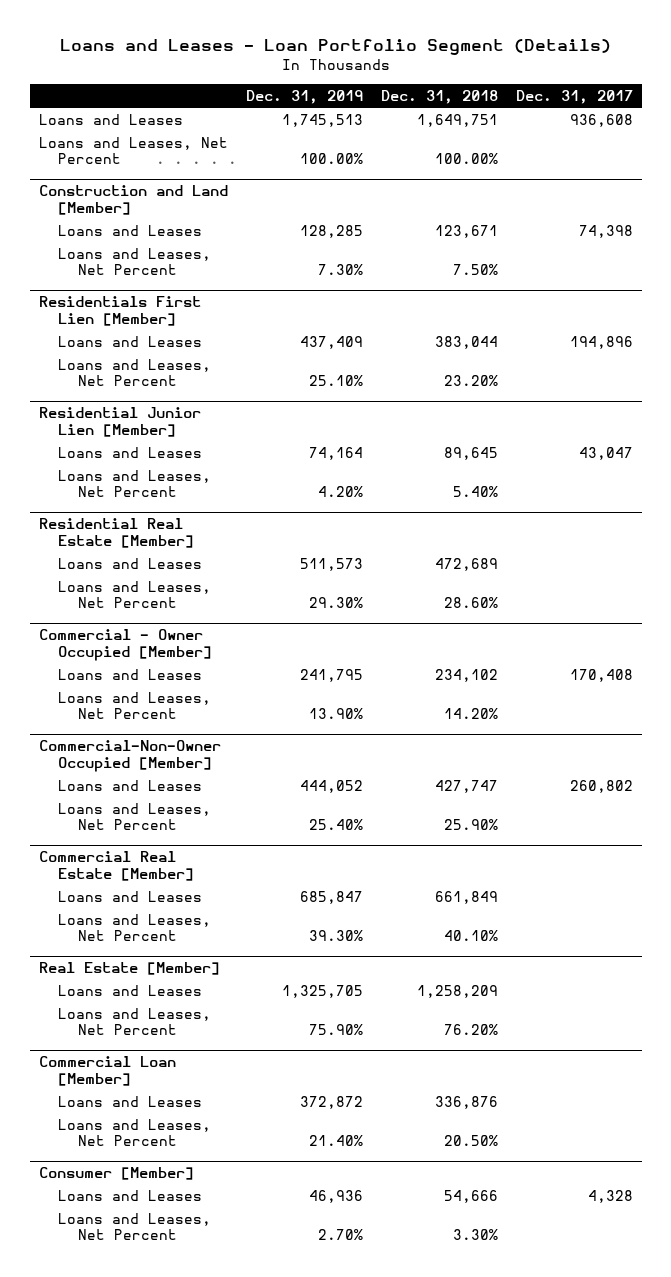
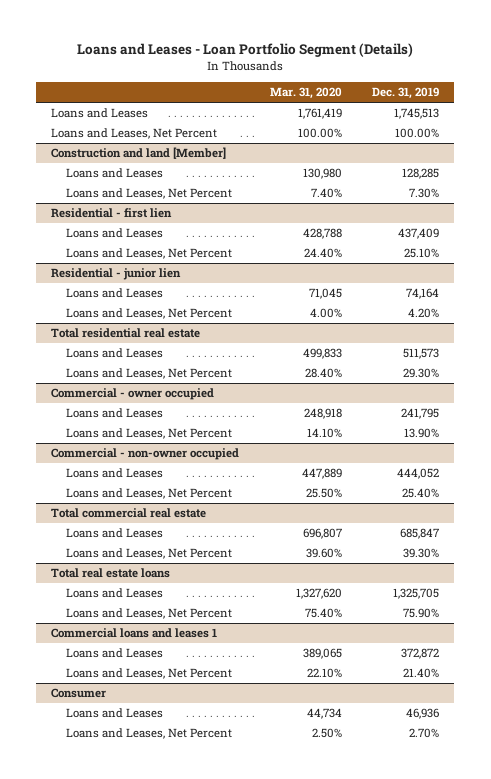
[380,90,498,105] Dec. 31, 2018 -> none
[515,90,633,105] Dec. 31, 2017 -> none
none -> [269,86,342,99] Mar. 31, 2020
[38,185,228,215] Construction and Land [Member] -> [51,147,227,160] Construction and land [Member]
[38,296,201,326] Residentials First Lien [Member] -> [51,208,173,219] Residential - first lien
[38,407,201,437] Residential Junior Lien [Member] -> [51,268,182,281] Residential - junior lien
[38,518,195,548] Residential Real Estate [Member] -> [51,328,201,339] Total residential real estate
[38,629,213,661] Commercial - Owner Occupied [Member] -> [51,388,215,401] Commercial - owner occupied
[38,740,221,772] Commercial-Non-Owner Occupied [Member] -> [51,448,240,461] Commercial - non-owner occupied
[38,851,195,881] Commercial Real Estate [Member] -> [51,508,207,519] Total commercial real estate
[38,962,220,976] Real Estate [Member] -> [51,568,171,579] Total real estate loans
[38,1056,176,1086] Commercial Loan [Member] -> [51,628,218,639] Commercial loans and leases 1
[38,1167,194,1181] Consumer [Member] -> [51,688,107,699] Consumer

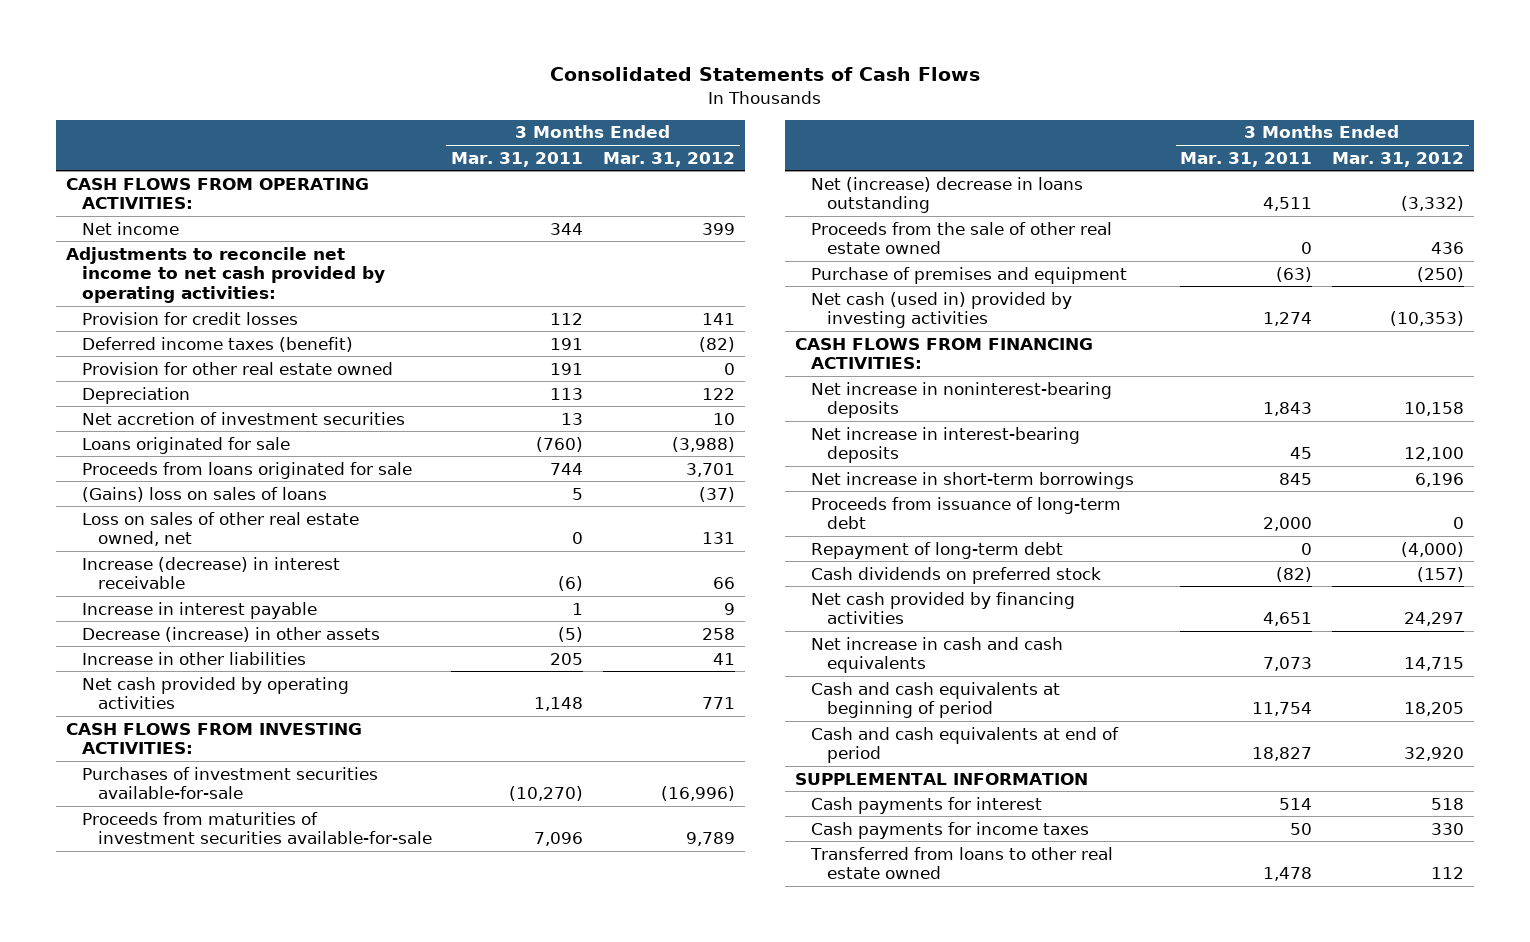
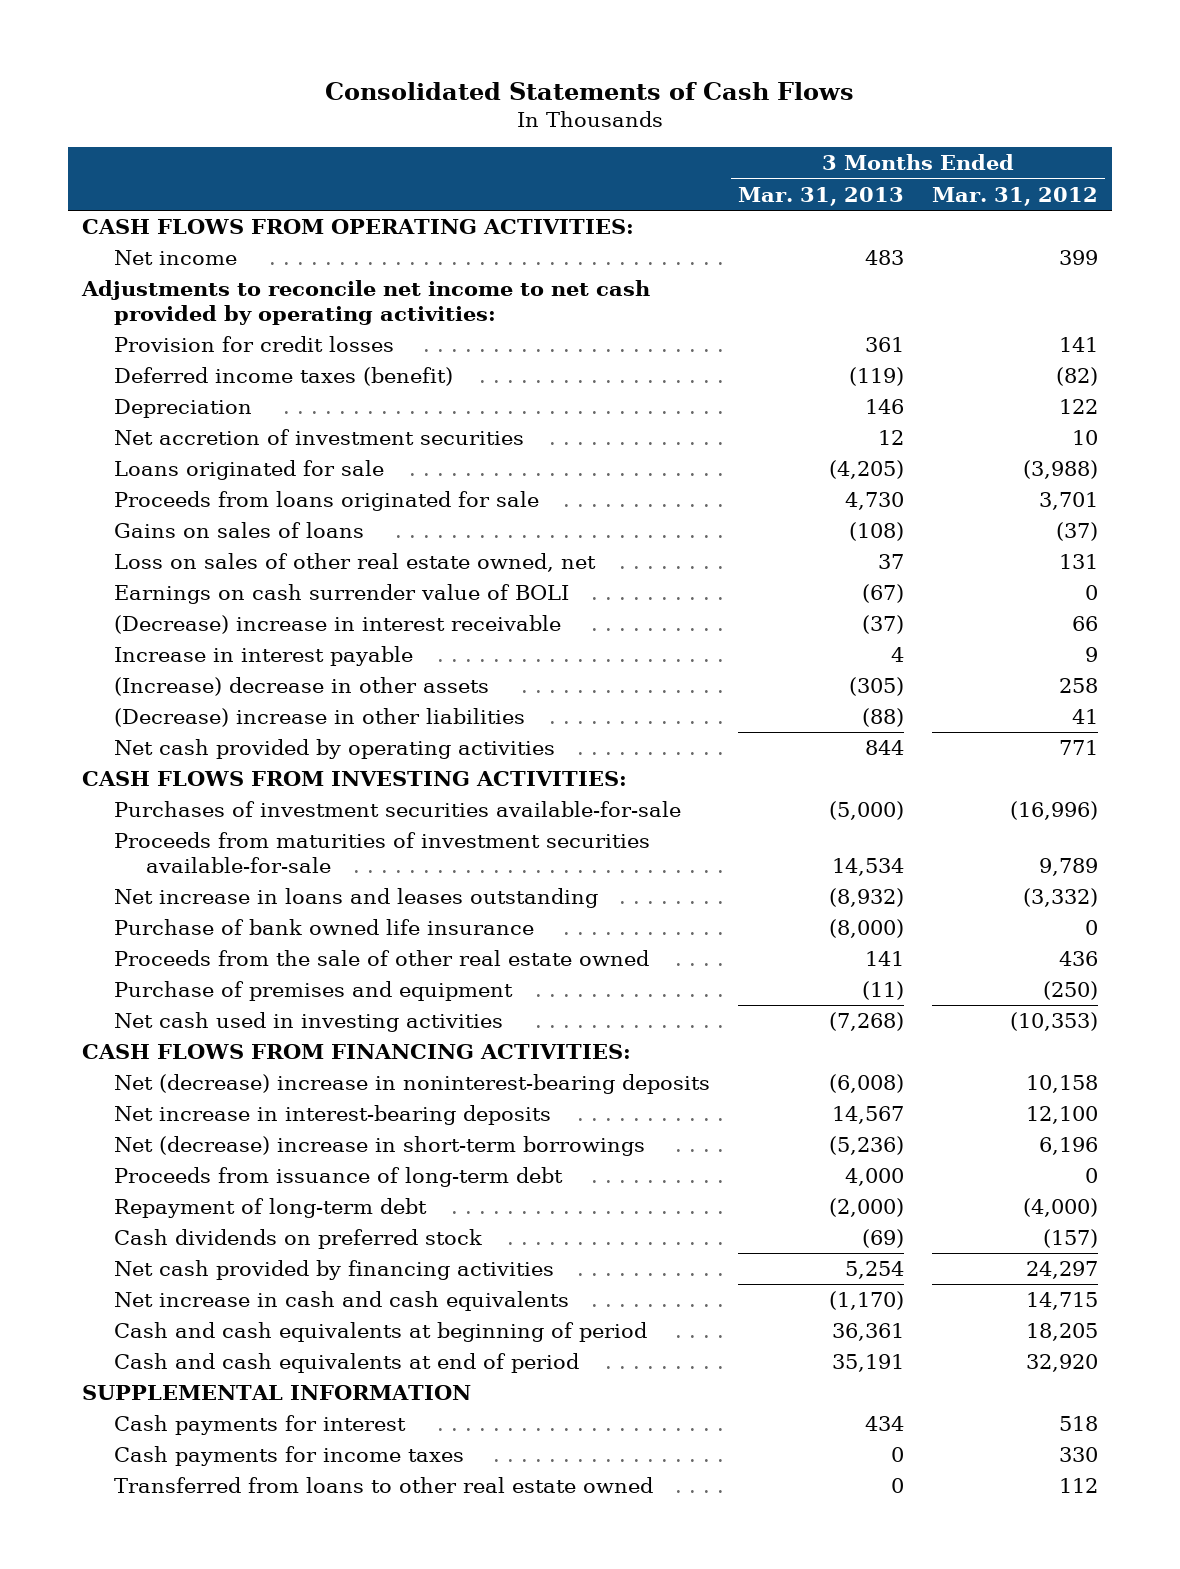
[451,151,584,167] Mar. 31, 2011 -> none
none -> [737,186,904,206] Mar. 31, 2013
[81,361,393,375] Provision for other real estate owned -> none
[81,486,327,502] (Gains) loss on sales of loans -> [113,522,364,539] Gains on sales of loans
none -> [113,584,569,605] Earnings on cash surrender value of BOLI
[81,556,340,590] Increase (decrease) in interest receivable -> [113,615,561,635] (Decrease) increase in interest receivable
[81,626,380,642] Decrease (increase) in other assets -> [113,677,489,697] (Increase) decrease in other assets
[81,651,306,665] Increase in other liabilities -> [113,708,525,728] (Decrease) increase in other liabilities
[810,176,1083,214] Net (increase) decrease in loans outstanding -> [113,888,598,909] Net increase in loans and leases outstanding
none -> [113,919,534,936] Purchase of bank owned life insurance
[810,291,1072,329] Net cash (used in) provided by investing activities -> [113,1012,503,1033] Net cash used in investing activities
[810,381,1112,419] Net increase in noninterest-bearing deposits -> [113,1074,710,1095] Net (decrease) increase in noninterest-bearing deposits
[810,471,1134,489] Net increase in short-term borrowings -> [113,1136,645,1157] Net (decrease) increase in short-term borrowings

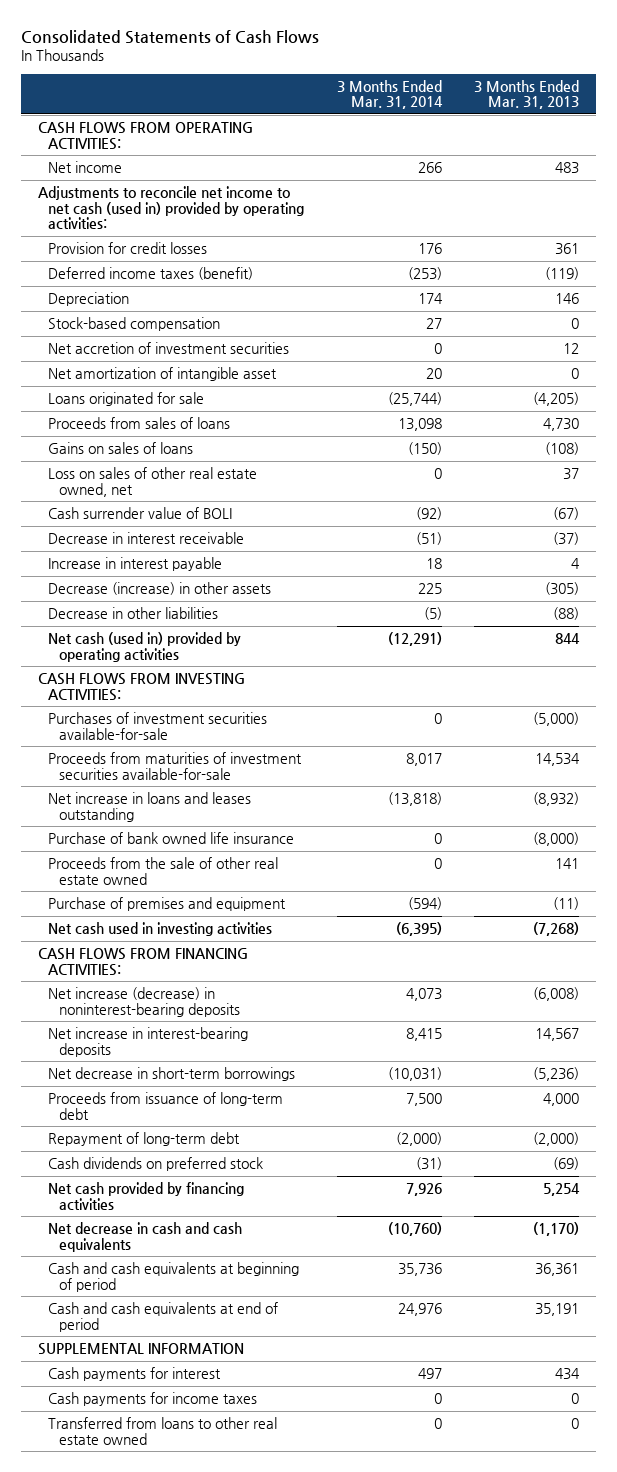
[931,186,1098,206] Mar. 31, 2012 -> none
none -> [336,79,443,110] 3 Months Ended Mar. 31, 2014
[80,280,650,325] Adjustments to reconcile net income to net cash provided by operating activities: -> [37,185,305,230] Adjustments to reconcile net income to net cash (used in) provided by operating activities:
none -> [48,316,221,331] Stock-based compensation
none -> [48,366,278,381] Net amortization of intangible asset
[113,491,539,512] Proceeds from loans originated for sale -> [48,416,231,429] Proceeds from sales of loans
[113,584,569,605] Earnings on cash surrender value of BOLI -> [48,506,233,519] Cash surrender value of BOLI
[113,615,561,635] (Decrease) increase in interest receivable -> [48,531,245,544] Decrease in interest receivable
[113,677,489,697] (Increase) decrease in other assets -> [48,581,272,595] Decrease (increase) in other assets
[113,708,525,728] (Decrease) increase in other liabilities -> [48,606,219,619] Decrease in other liabilities
[113,739,555,760] Net cash provided by operating activities -> [48,631,242,662] Net cash (used in) provided by operating activities
[113,1074,710,1095] Net (decrease) increase in noninterest-bearing deposits -> [48,986,240,1017] Net increase (decrease) in noninterest-bearing deposits
[113,1136,645,1157] Net (decrease) increase in short-term borrowings -> [48,1066,296,1081] Net decrease in short-term borrowings
[113,1291,569,1312] Net increase in cash and cash equivalents -> [48,1221,243,1252] Net decrease in cash and cash equivalents

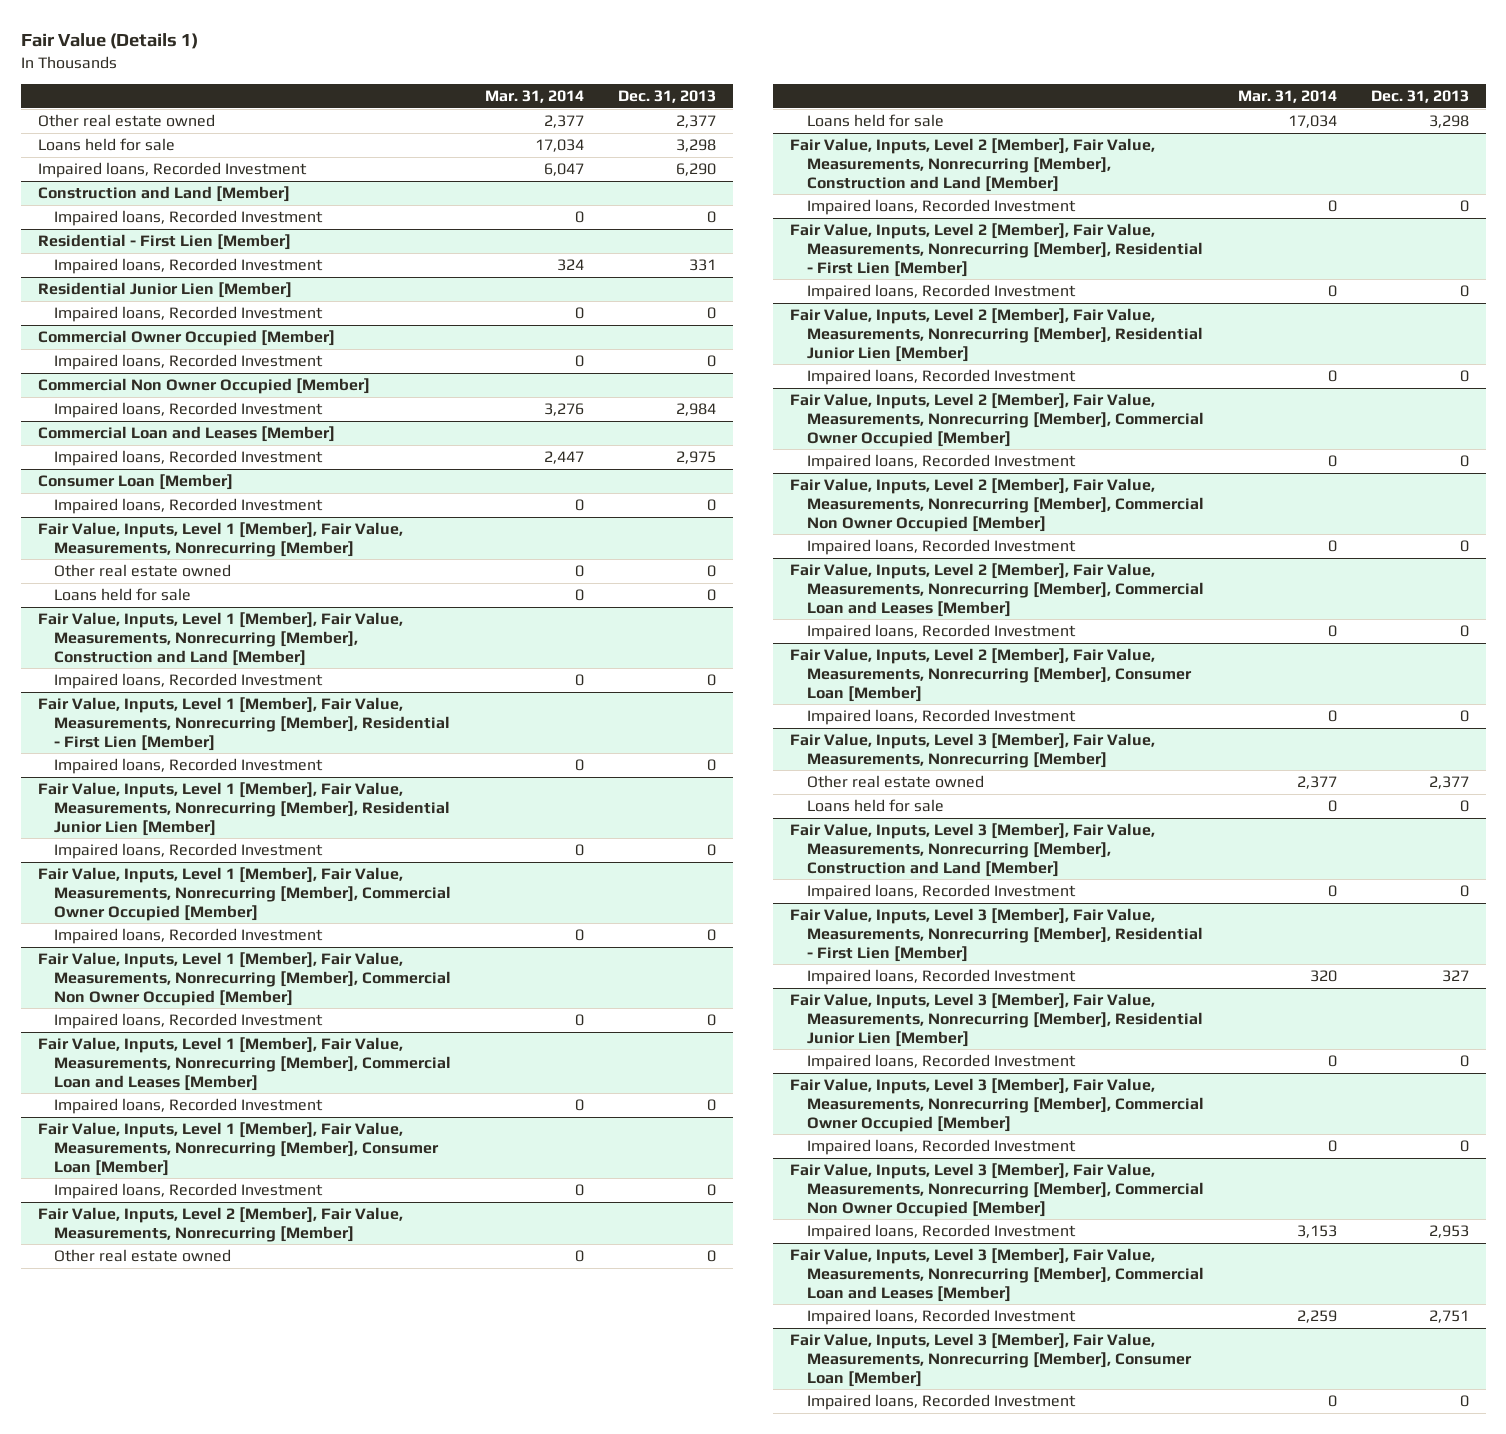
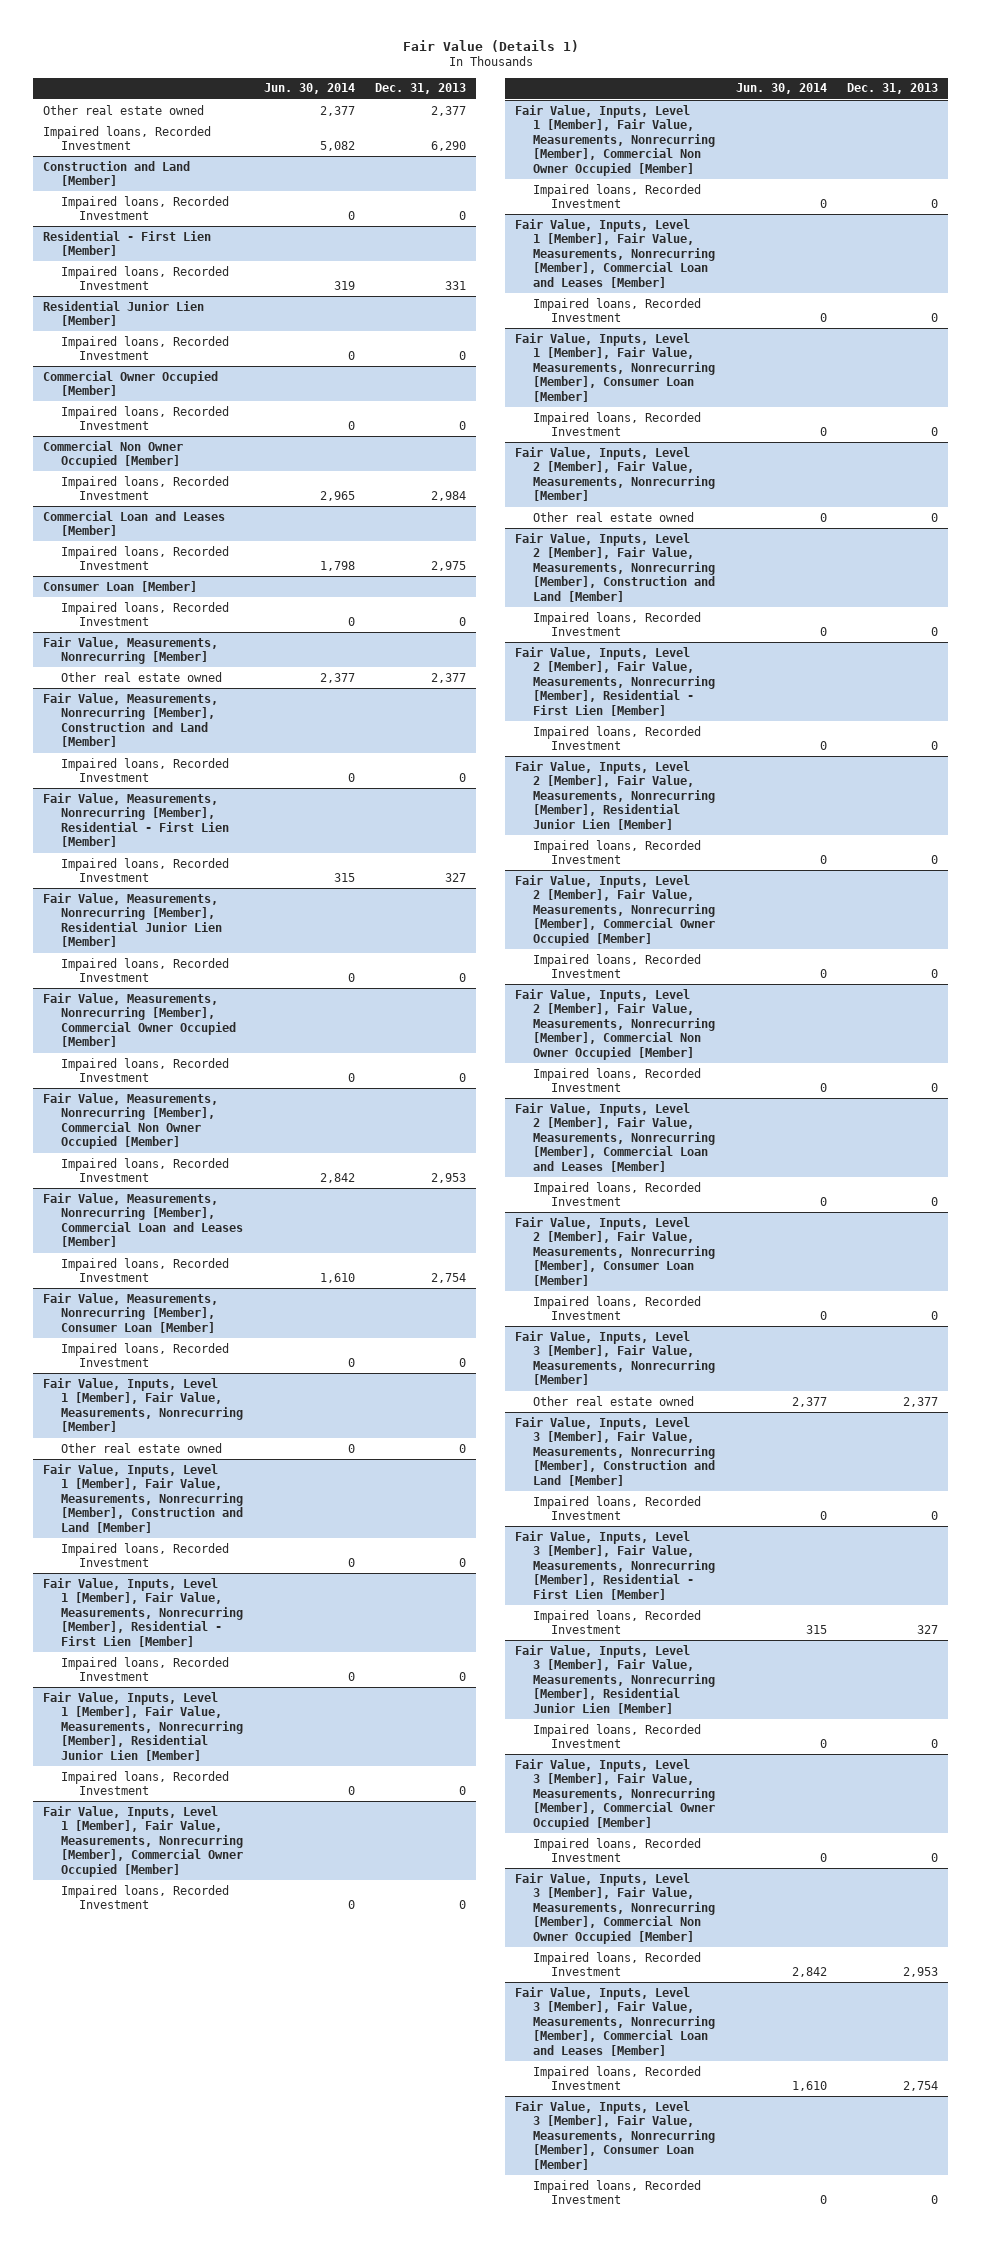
[484,90,584,104] Mar. 31, 2014 -> none
none -> [263,83,355,95] Jun. 30, 2014
[37,138,175,152] Loans held for sale -> none
none -> [43,636,219,665] Fair Value, Measurements, Nonrecurring [Member]
none -> [61,671,223,682] Other real estate owned
none -> [43,692,219,748] Fair Value, Measurements, Nonrecurring [Member], Construction and Land [Member]
none -> [61,757,230,783] Impaired loans, Recorded Investment
none -> [43,792,230,848] Fair Value, Measurements, Nonrecurring [Member], Residential - First Lien [Member]
none -> [61,857,230,883] Impaired loans, Recorded Investment
none -> [43,892,223,948] Fair Value, Measurements, Nonrecurring [Member], Residential Junior Lien [Member]
none -> [61,957,230,983] Impaired loans, Recorded Investment
none -> [43,992,237,1048] Fair Value, Measurements, Nonrecurring [Member], Commercial Owner Occupied [Member]
none -> [61,1057,230,1083] Impaired loans, Recorded Investment
none -> [43,1092,219,1150] Fair Value, Measurements, Nonrecurring [Member], Commercial Non Owner Occupied [Member]
none -> [61,1157,230,1183] Impaired loans, Recorded Investment
none -> [43,1192,244,1248] Fair Value, Measurements, Nonrecurring [Member], Commercial Loan and Leases [Member]
none -> [61,1257,230,1283] Impaired loans, Recorded Investment
none -> [43,1292,219,1333] Fair Value, Measurements, Nonrecurring [Member], Consumer Loan [Member]
none -> [61,1342,230,1368] Impaired loans, Recorded Investment
[54,588,192,602] Loans held for sale -> none
[806,114,944,128] Loans held for sale -> none
[806,799,944,813] Loans held for sale -> none
[1428,1310,1469,1324] 2,751 -> [903,2081,939,2092] 2,754

